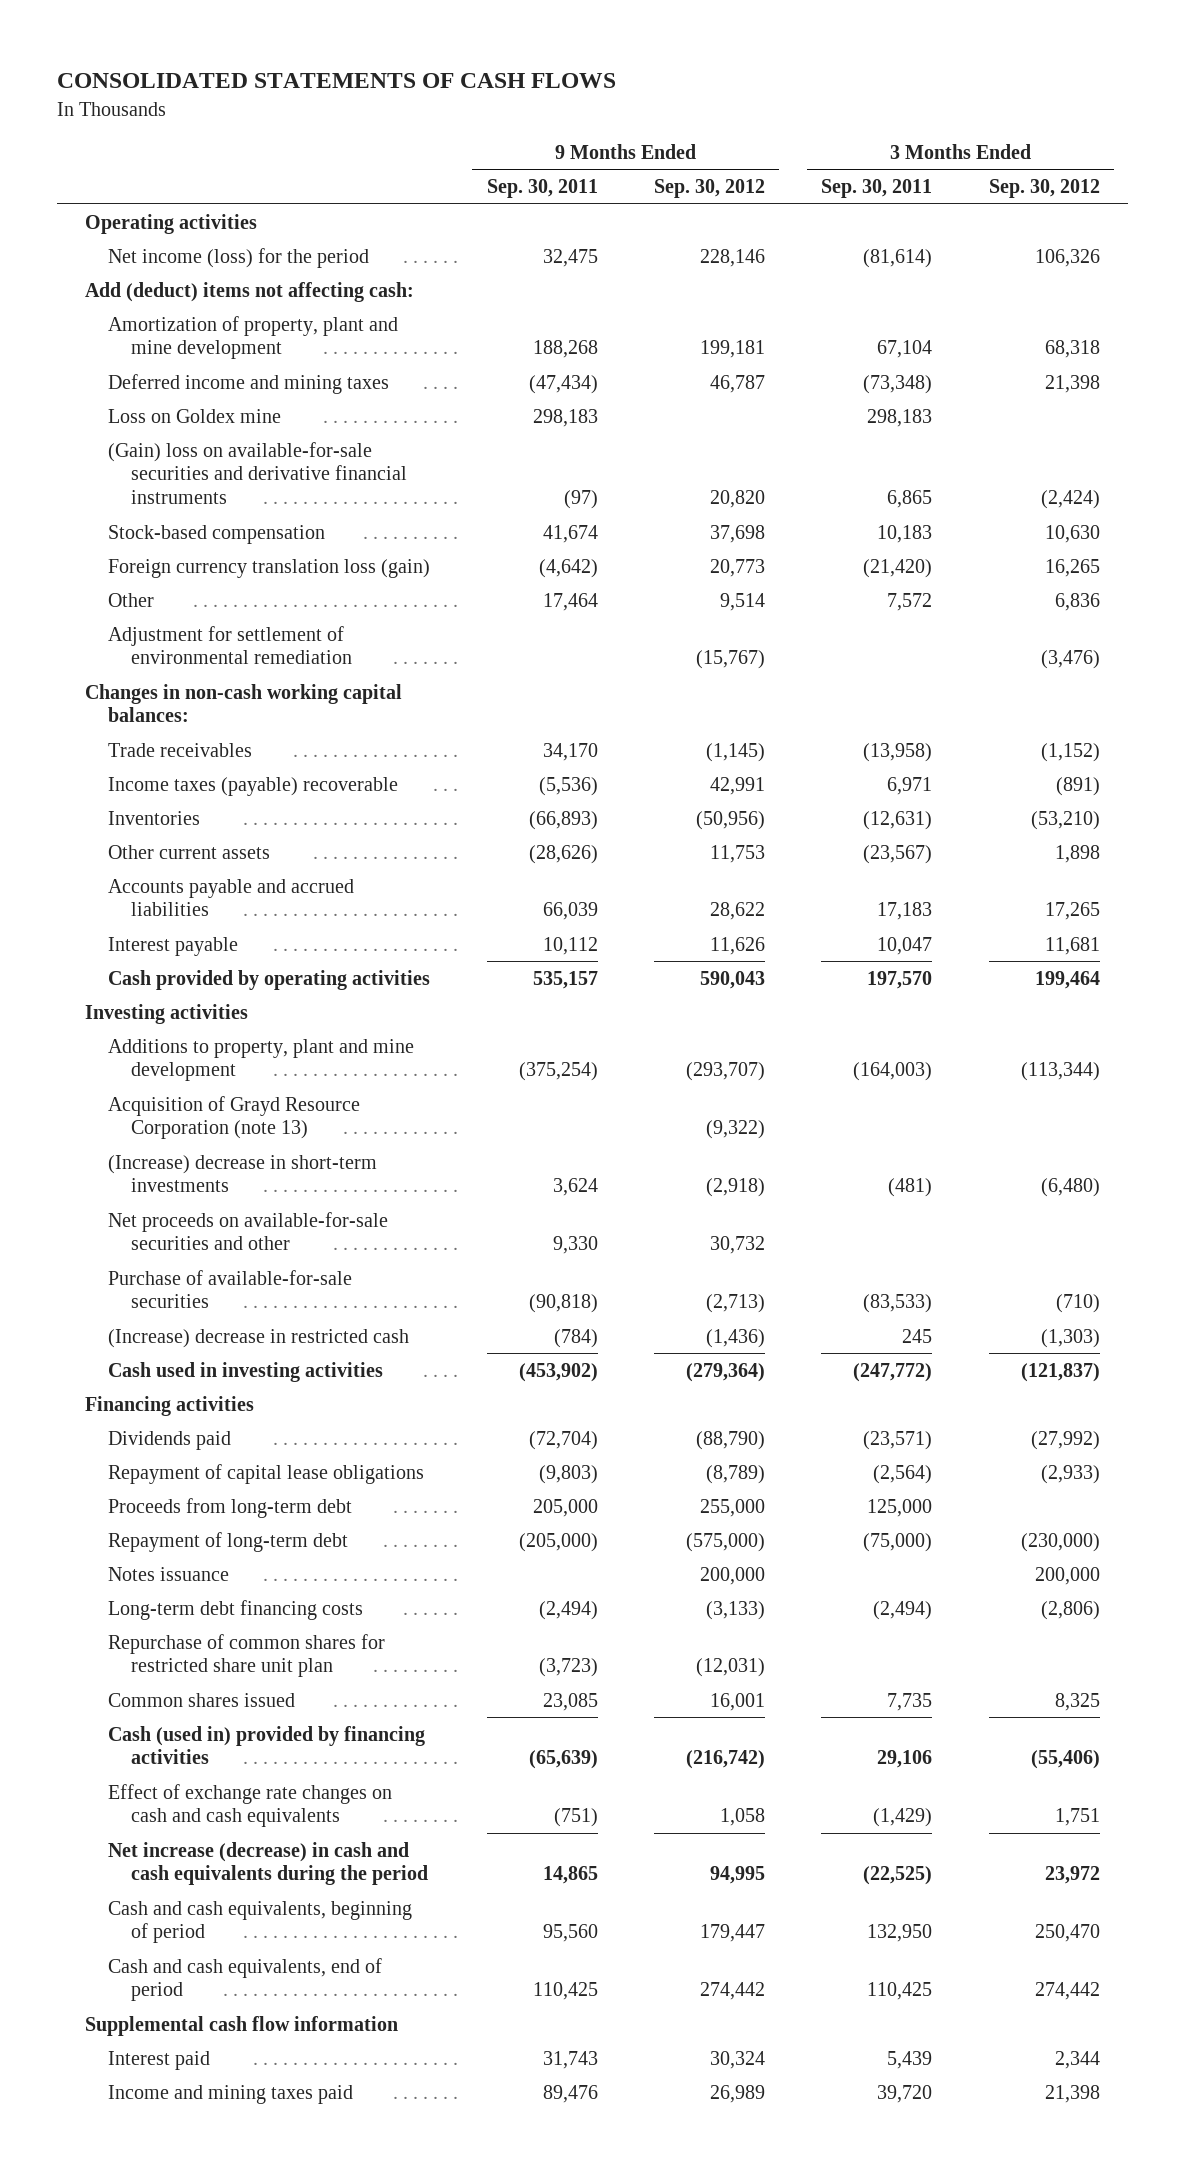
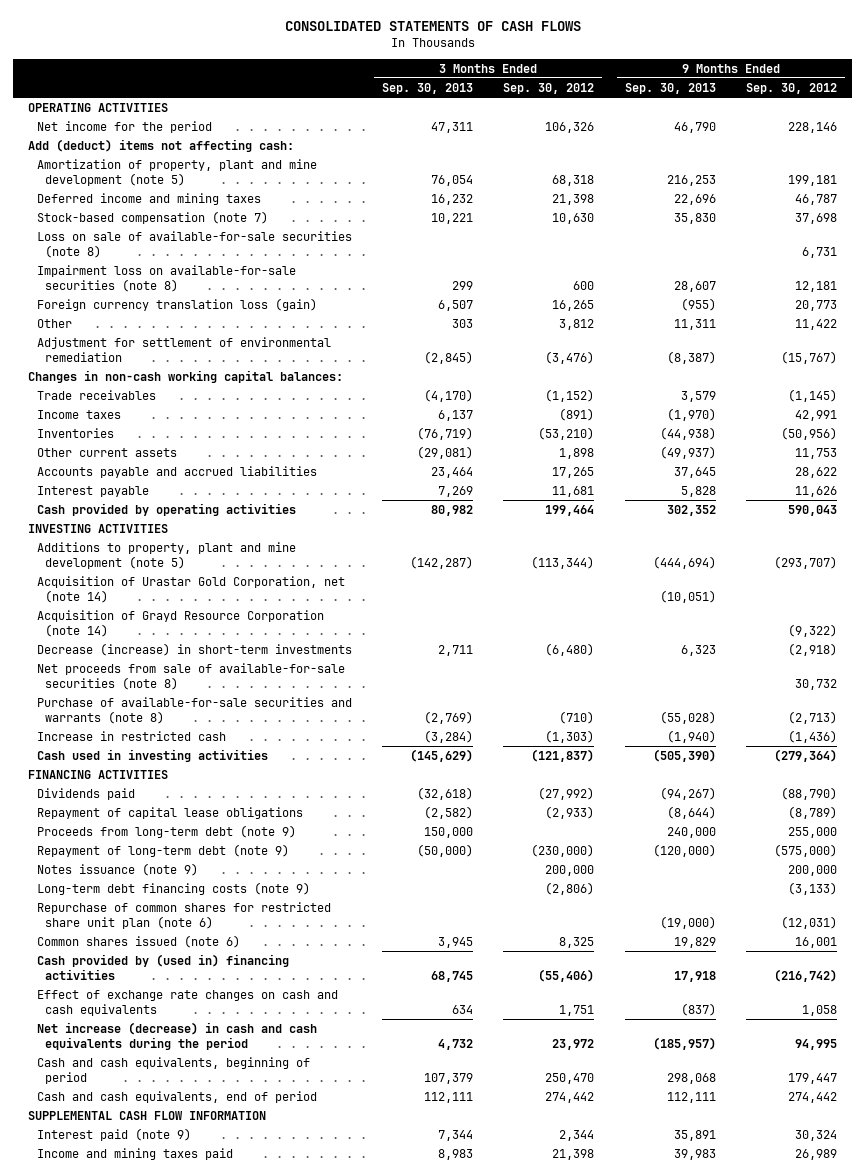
[486,179,598,199] Sep. 30, 2011 -> none
[821,179,933,199] Sep. 30, 2011 -> none
none -> [382,82,474,94] Sep. 30, 2013
none -> [624,82,716,94] Sep. 30, 2013
[85,213,258,234] Operating activities -> [28,102,169,112] OPERATING ACTIVITIES
[108,247,370,268] Net income (loss) for the period -> [36,120,212,133] Net income for the period
[108,315,399,360] Amortization of property, plant and mine development -> [36,158,317,186] Amortization of property, plant and mine development (note 5)
[108,408,282,423] Loss on Goldex mine -> none
[108,441,408,505] (Gain) loss on available-for-sale securities and derivative financial instruments -> none
[108,524,326,544] Stock-based compensation -> [36,210,268,224] Stock-based compensation (note 7)
none -> [36,230,352,258] Loss on sale of available-for-sale securities (note 8)
none -> [36,264,296,292] Impairment loss on available-for-sale securities (note 8)
[719,592,765,611] 9,514 -> [795,318,838,330] 11,422
[1054,592,1100,611] 6,836 -> [559,318,595,330] 3,812
[108,776,399,796] Income taxes (payable) recoverable -> [36,409,121,419] Income taxes
[85,1003,249,1024] Investing activities -> [28,523,169,533] INVESTING ACTIVITIES
[108,1038,415,1082] Additions to property, plant and mine development -> [36,541,296,569] Additions to property, plant and mine development (note 5)
none -> [36,575,345,603] Acquisition of Urastar Gold Corporation, net (note 14)
[108,1095,361,1140] Acquisition of Grayd Resource Corporation (note 13) -> [36,609,324,637] Acquisition of Grayd Resource Corporation (note 14)
[108,1154,378,1193] (Increase) decrease in short-term investments -> [36,642,352,656] Decrease (increase) in short-term investments
[108,1211,389,1251] Net proceeds on available-for-sale securities and other -> [36,662,345,690] Net proceeds from sale of available-for-sale securities (note 8)
[108,1269,353,1309] Purchase of available-for-sale securities -> [36,696,352,724] Purchase of available-for-sale securities and warrants (note 8)
[108,1328,410,1348] (Increase) decrease in restricted cash -> [36,730,226,741] Increase in restricted cash
[85,1395,255,1416] Financing activities -> [28,769,169,779] FINANCING ACTIVITIES
[108,1497,353,1518] Proceeds from long-term debt -> [36,824,296,838] Proceeds from long-term debt (note 9)
[108,1531,349,1552] Repayment of long-term debt -> [36,843,289,857] Repayment of long-term debt (note 9)
[108,1566,230,1581] Notes issuance -> [36,862,198,876] Notes issuance (note 9)
[108,1599,364,1620] Long-term debt financing costs -> [36,881,310,895] Long-term debt financing costs (note 9)
[108,1633,386,1678] Repurchase of common shares for restricted share unit plan -> [36,901,331,929] Repurchase of common shares for restricted share unit plan (note 6)
[108,1692,296,1707] Common shares issued -> [36,934,240,948] Common shares issued (note 6)
[108,1725,426,1765] Cash (used in) provided by financing activities -> [36,953,289,980] Cash provided by (used in) financing activities
[85,2015,399,2036] Supplemental cash flow information -> [28,1110,267,1120] SUPPLEMENTAL CASH FLOW INFORMATION
[108,2050,211,2070] Interest paid -> [36,1127,191,1141] Interest paid (note 9)

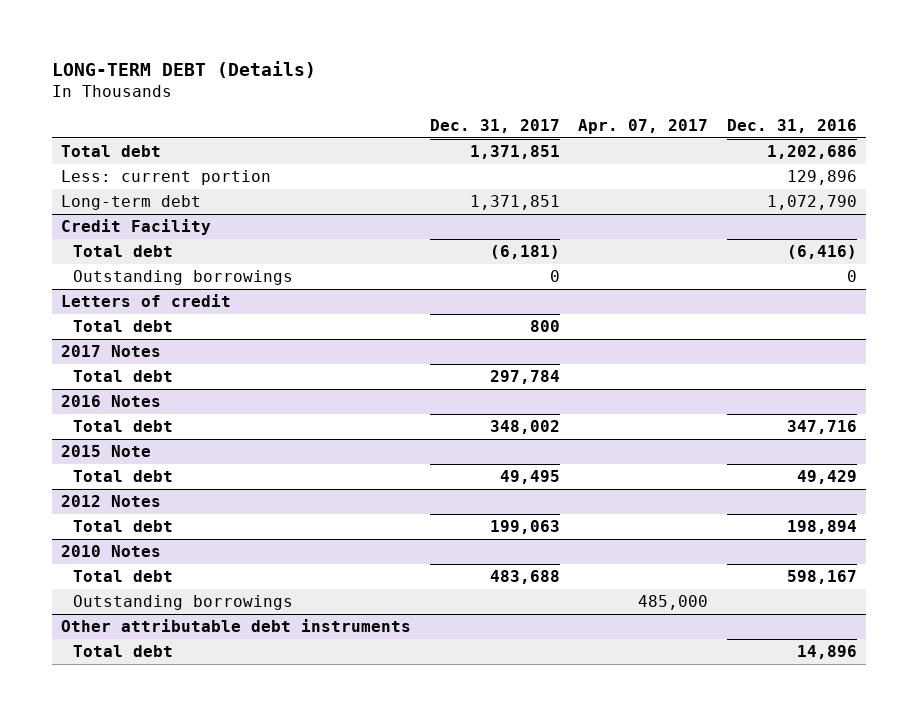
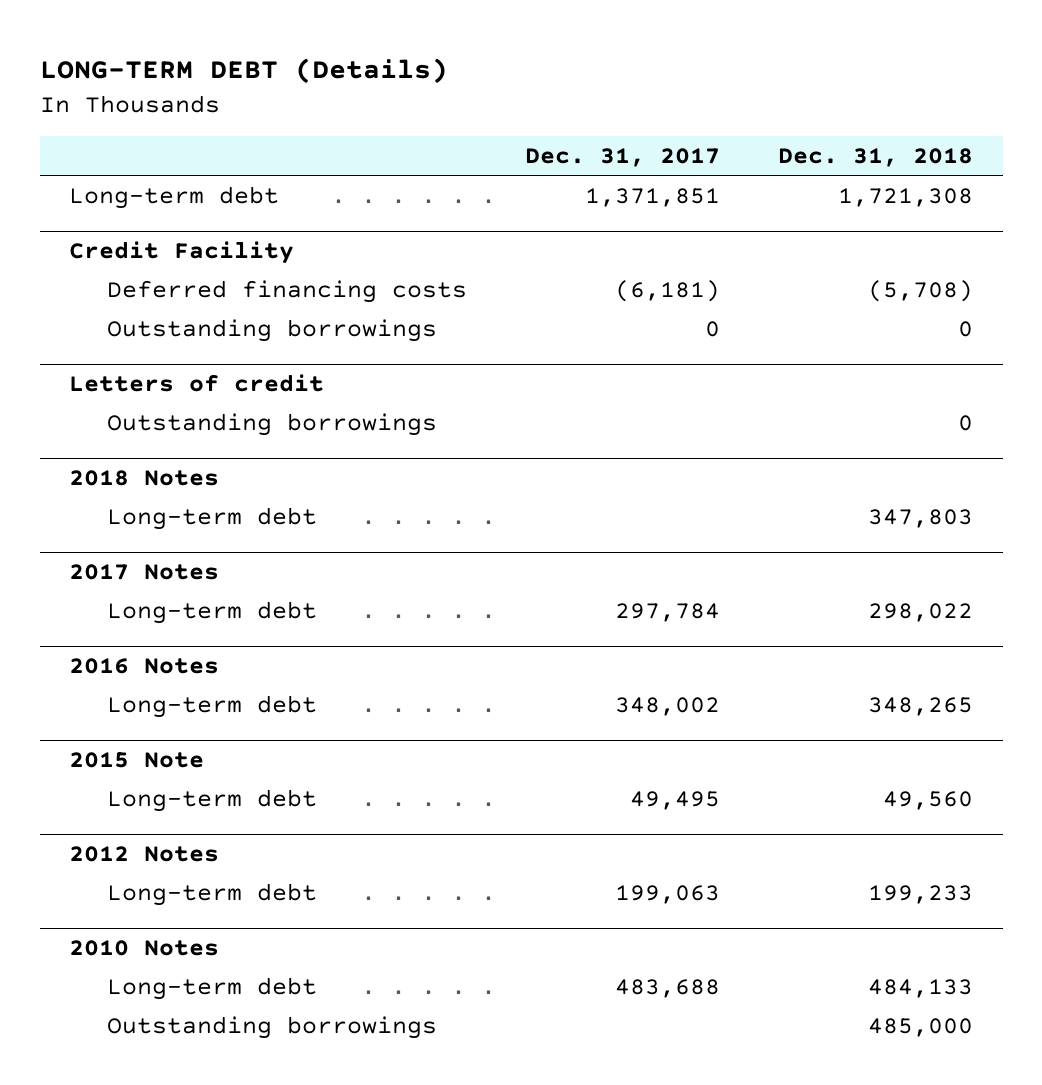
[578,118,709,134] Apr. 07, 2017 -> none
[726,118,857,133] Dec. 31, 2016 -> none
none -> [778,148,974,168] Dec. 31, 2018
[61,145,162,158] Total debt -> none
[61,170,272,186] Less: current portion -> none
[72,245,173,258] Total debt -> [107,279,468,303] Deferred financing costs
[72,320,173,333] Total debt -> none
none -> [107,412,438,436] Outstanding borrowings
none -> [68,469,219,486] 2018 Notes
none -> [107,506,318,530] Long-term debt
[72,370,173,383] Total debt -> [107,600,318,624] Long-term debt
[72,420,173,433] Total debt -> [107,694,318,718] Long-term debt
[72,470,173,483] Total debt -> [107,788,318,812] Long-term debt
[72,520,173,533] Total debt -> [107,882,318,906] Long-term debt
[72,570,173,583] Total debt -> [107,976,318,1000] Long-term debt
[61,619,412,633] Other attributable debt instruments -> none
[72,645,173,658] Total debt -> none

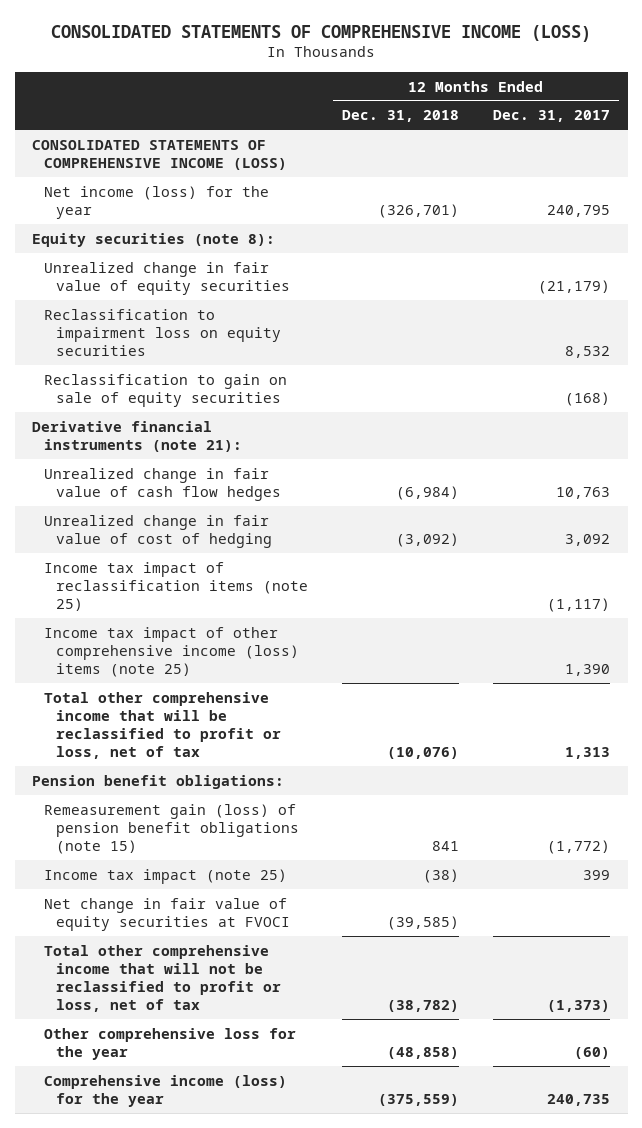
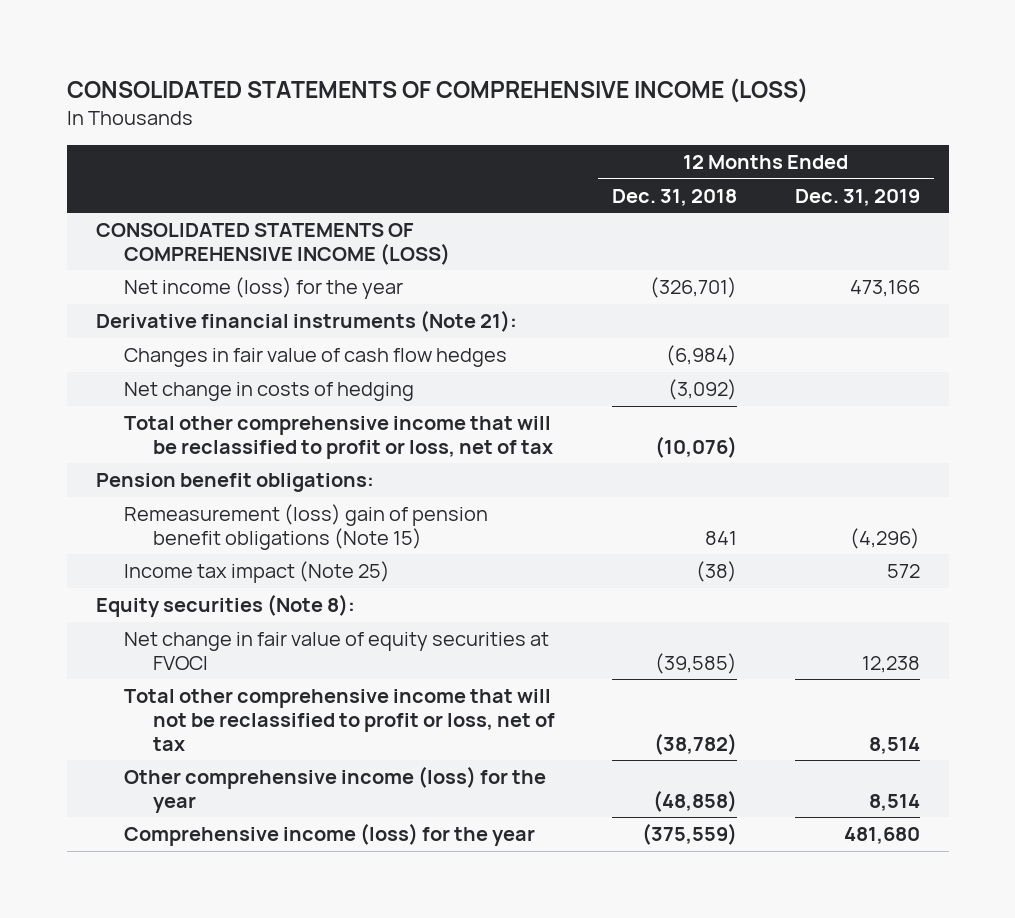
[493,110,611,123] Dec. 31, 2017 -> none
none -> [794,188,920,206] Dec. 31, 2019
[31,232,275,247] Equity securities (note 8): -> none
[43,261,290,295] Unrealized change in fair value of equity securities -> none
[43,308,281,357] Reclassification to impairment loss on equity securities -> none
[43,373,287,407] Reclassification to gain on sale of equity securities -> none
[43,561,308,612] Income tax impact of reclassification items (note 25) -> none
[43,626,299,678] Income tax impact of other comprehensive income (loss) items (note 25) -> none
[31,420,242,452] Derivative financial instruments (note 21): -> [95,310,517,333] Derivative financial instruments (Note 21):
[43,467,281,501] Unrealized change in fair value of cash flow hedges -> [124,348,508,368] Changes in fair value of cash flow hedges
[43,514,272,548] Unrealized change in fair value of cost of hedging -> [124,382,415,402] Net change in costs of hedging
[43,803,299,855] Remeasurement gain (loss) of pension benefit obligations (note 15) -> [124,504,489,550] Remeasurement (loss) gain of pension benefit obligations (Note 15)
[43,868,287,884] Income tax impact (note 25) -> [124,561,391,584] Income tax impact (Note 25)
none -> [95,594,355,618] Equity securities (Note 8):
[43,1027,296,1060] Other comprehensive loss for the year -> [124,766,547,813] Other comprehensive income (loss) for the year

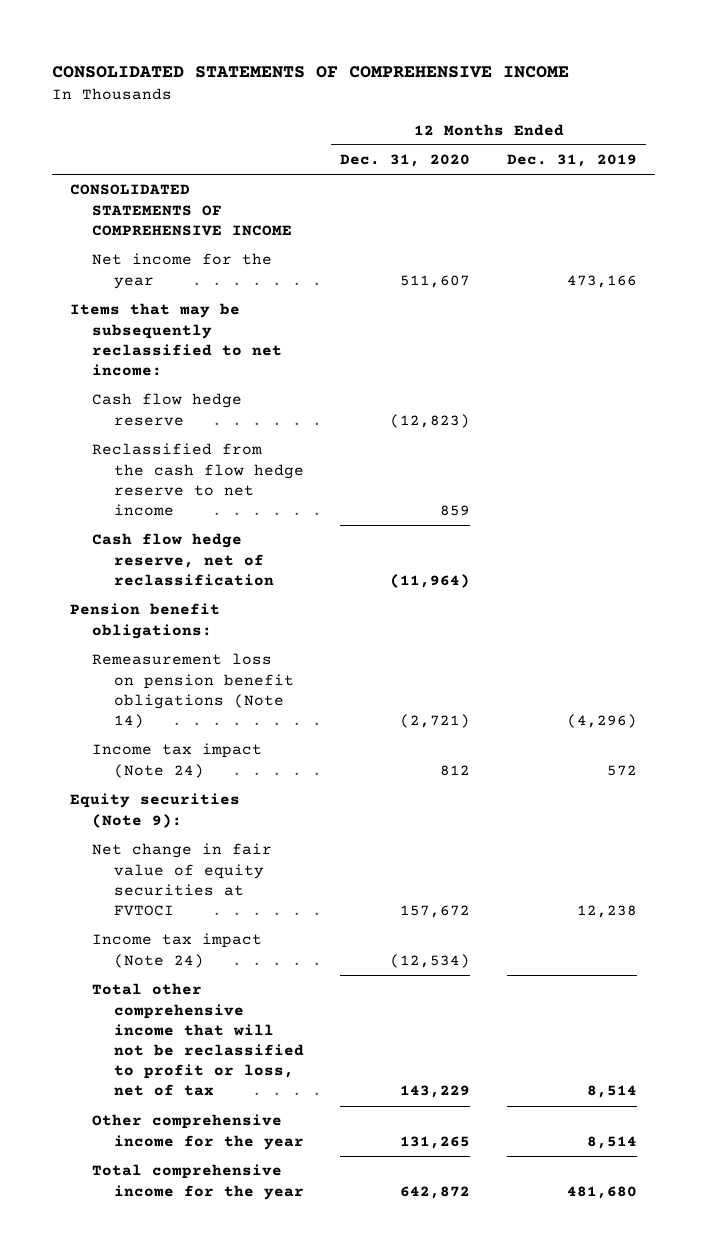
[66,77,808,103] CONSOLIDATED STATEMENTS OF COMPREHENSIVE INCOME (LOSS) -> [51,65,569,78] CONSOLIDATED STATEMENTS OF COMPREHENSIVE INCOME
[612,188,738,206] Dec. 31, 2018 -> none
none -> [340,154,471,168] Dec. 31, 2020
[95,310,517,333] Derivative financial instruments (Note 21): -> none
[124,348,508,368] Changes in fair value of cash flow hedges -> none
[124,382,415,402] Net change in costs of hedging -> none
[124,416,553,459] Total other comprehensive income that will be reclassified to profit or loss, net of tax -> none
[95,223,451,265] CONSOLIDATED STATEMENTS OF COMPREHENSIVE INCOME (LOSS) -> [70,184,293,236] CONSOLIDATED STATEMENTS OF COMPREHENSIVE INCOME
[124,277,404,300] Net income (loss) for the year -> [92,253,273,289] Net income for the year
none -> [70,303,283,377] Items that may be subsequently reclassified to net income:
none -> [92,393,243,426] Cash flow hedge reserve
none -> [92,443,305,517] Reclassified from the cash flow hedge reserve to net income
none -> [92,533,275,586] Cash flow hedge reserve, net of reclassification
[124,504,489,550] Remeasurement (loss) gain of pension benefit obligations (Note 15) -> [92,653,295,729] Remeasurement loss on pension benefit obligations (Note 14)
[124,561,391,584] Income tax impact (Note 25) -> [92,743,263,778] Income tax impact (Note 24)
[95,594,355,618] Equity securities (Note 8): -> [70,793,241,828] Equity securities (Note 9):
[124,632,550,670] Net change in fair value of equity securities at FVOCI -> [92,843,273,917] Net change in fair value of equity securities at FVTOCI
none -> [92,933,263,968] Income tax impact (Note 24)
[124,766,547,813] Other comprehensive income (loss) for the year -> [92,1114,305,1150] Other comprehensive income for the year
[124,823,536,847] Comprehensive income (loss) for the year -> [92,1164,305,1200] Total comprehensive income for the year

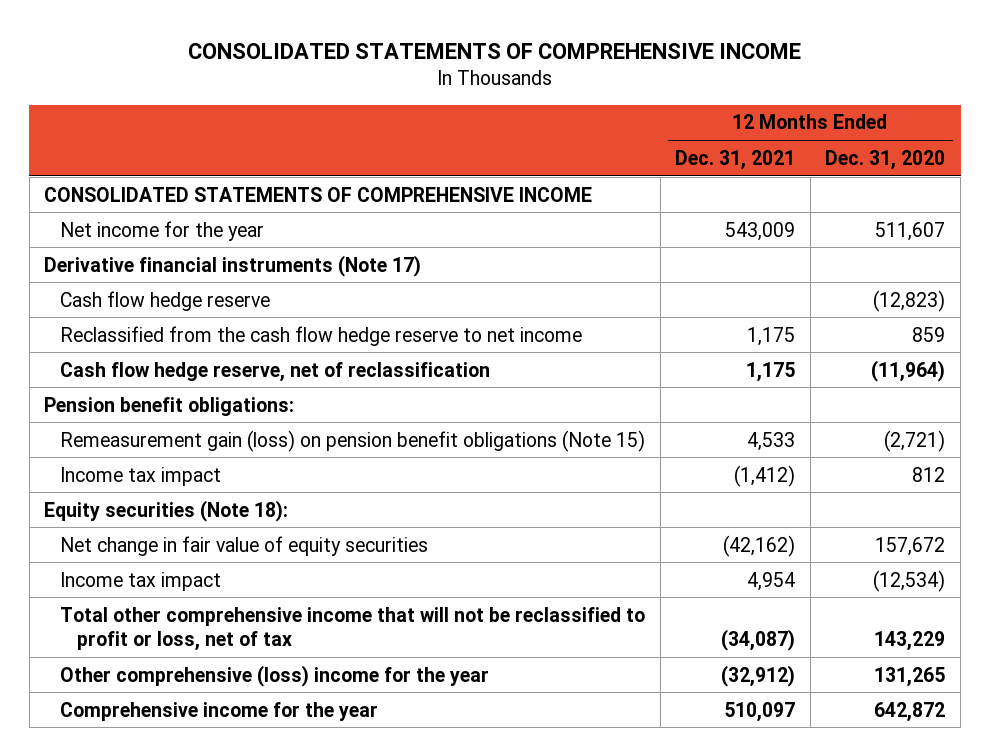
[506,154,637,168] Dec. 31, 2019 -> none
none -> [675,149,796,170] Dec. 31, 2021
[70,303,283,377] Items that may be subsequently reclassified to net income: -> none
none -> [44,254,422,277] Derivative financial instruments (Note 17)
[92,653,295,729] Remeasurement loss on pension benefit obligations (Note 14) -> [60,429,646,452] Remeasurement gain (loss) on pension benefit obligations (Note 15)
[92,743,263,778] Income tax impact (Note 24) -> [60,466,222,486] Income tax impact
[70,793,241,828] Equity securities (Note 9): -> [44,499,289,522] Equity securities (Note 18):
[92,843,273,917] Net change in fair value of equity securities at FVTOCI -> [60,535,429,556] Net change in fair value of equity securities
[92,933,263,968] Income tax impact (Note 24) -> [60,571,222,591] Income tax impact
[92,1114,305,1150] Other comprehensive income for the year -> [60,664,490,687] Other comprehensive (loss) income for the year
[92,1164,305,1200] Total comprehensive income for the year -> [60,701,379,721] Comprehensive income for the year

